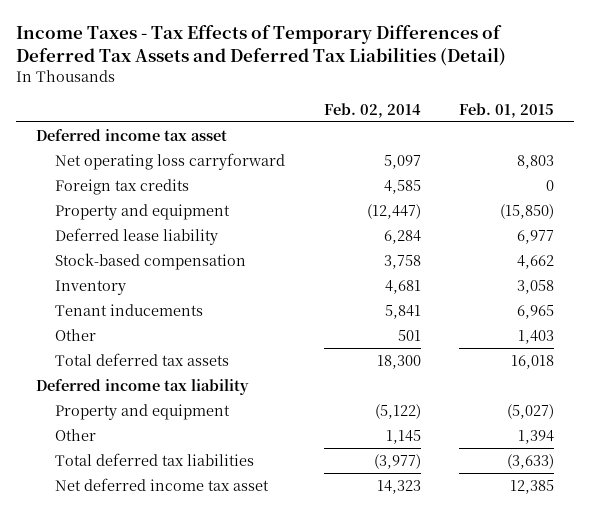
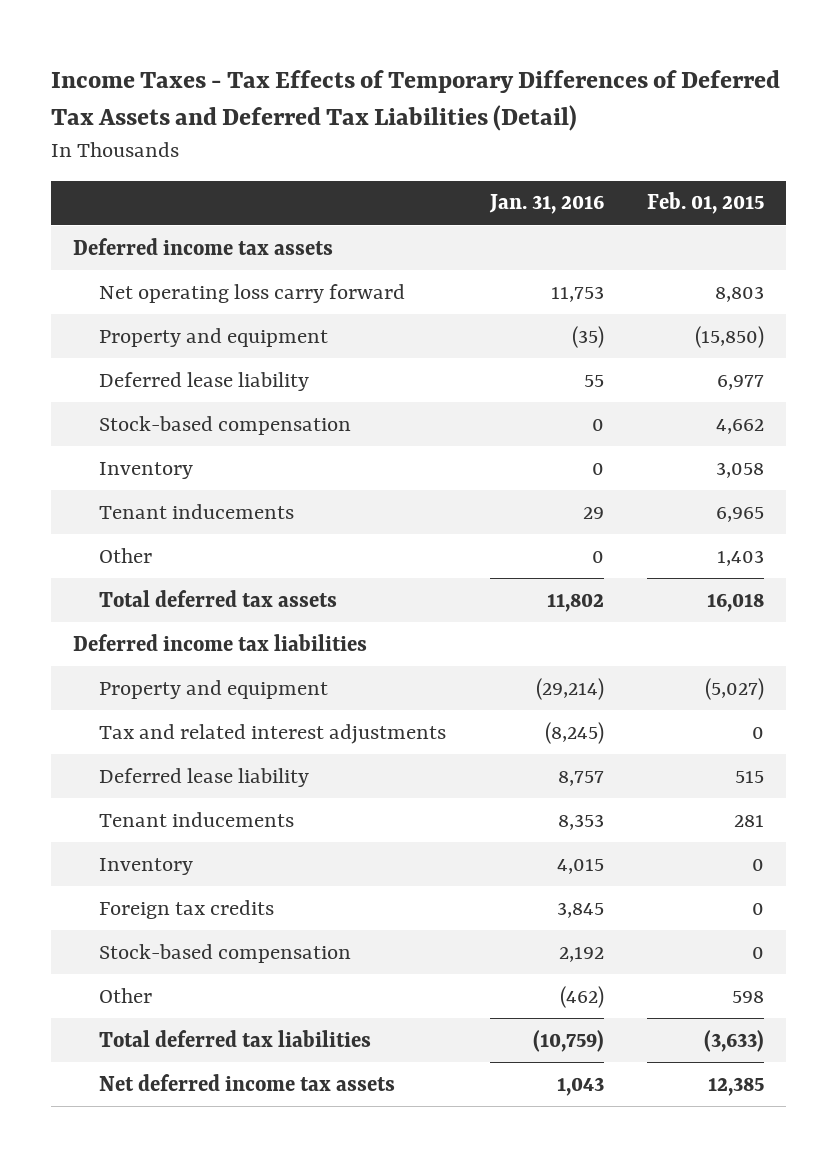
[323,102,421,118] Feb. 02, 2014 -> none
none -> [488,194,604,215] Jan. 31, 2016
[35,128,227,141] Deferred income tax asset -> [73,237,334,255] Deferred income tax assets
[54,152,285,170] Net operating loss carryforward -> [99,283,406,303] Net operating loss carry forward
[35,378,249,395] Deferred income tax liability -> [73,633,368,651] Deferred income tax liabilities
none -> [99,723,447,744] Tax and related interest adjustments
none -> [99,767,310,787] Deferred lease liability
none -> [99,811,295,827] Tenant inducements
none -> [99,857,194,875] Inventory
[54,178,189,195] Foreign tax credits -> [99,899,275,919] Foreign tax credits
none -> [99,943,352,963] Stock-based compensation
[518,429,555,444] 1,394 -> [732,990,765,1003] 598
[54,477,269,491] Net deferred income tax asset -> [99,1073,396,1091] Net deferred income tax assets

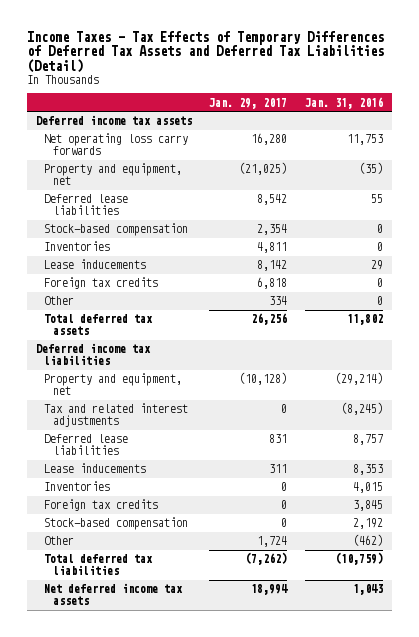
[647,192,765,215] Feb. 01, 2015 -> none
none -> [209,97,288,109] Jan. 29, 2017
[99,283,406,303] Net operating loss carry forward -> [44,133,189,156] Net operating loss carry forwards
[99,327,329,347] Property and equipment -> [44,163,183,186] Property and equipment, net
[99,371,310,391] Deferred lease liability -> [44,194,129,216] Deferred lease liabilities
[99,461,194,479] Inventory -> [44,241,111,252] Inventories
[99,503,295,519] Tenant inducements -> [44,259,147,270] Lease inducements
none -> [44,277,159,290] Foreign tax credits
[99,679,329,699] Property and equipment -> [44,373,183,396] Property and equipment, net
[99,767,310,787] Deferred lease liability -> [44,434,129,456] Deferred lease liabilities
[99,811,295,827] Tenant inducements -> [44,463,147,474] Lease inducements
[99,857,194,875] Inventory -> [44,481,111,492] Inventories

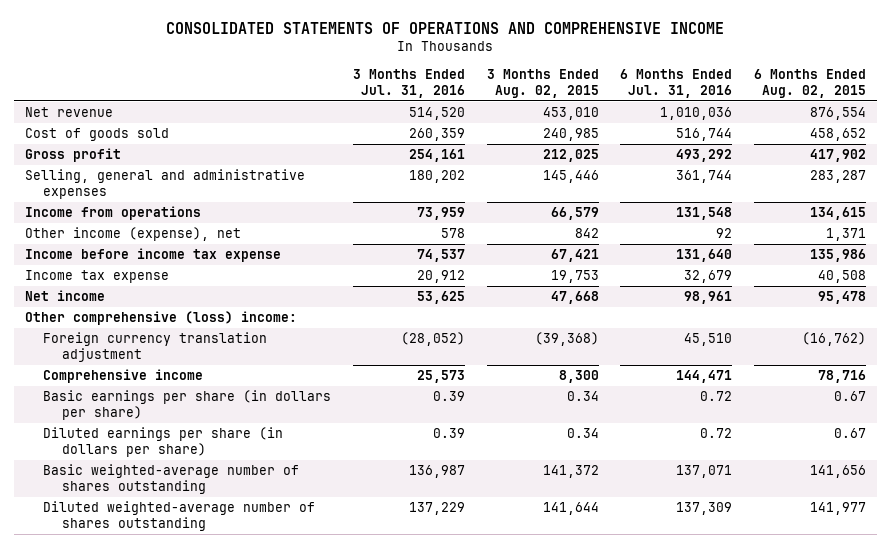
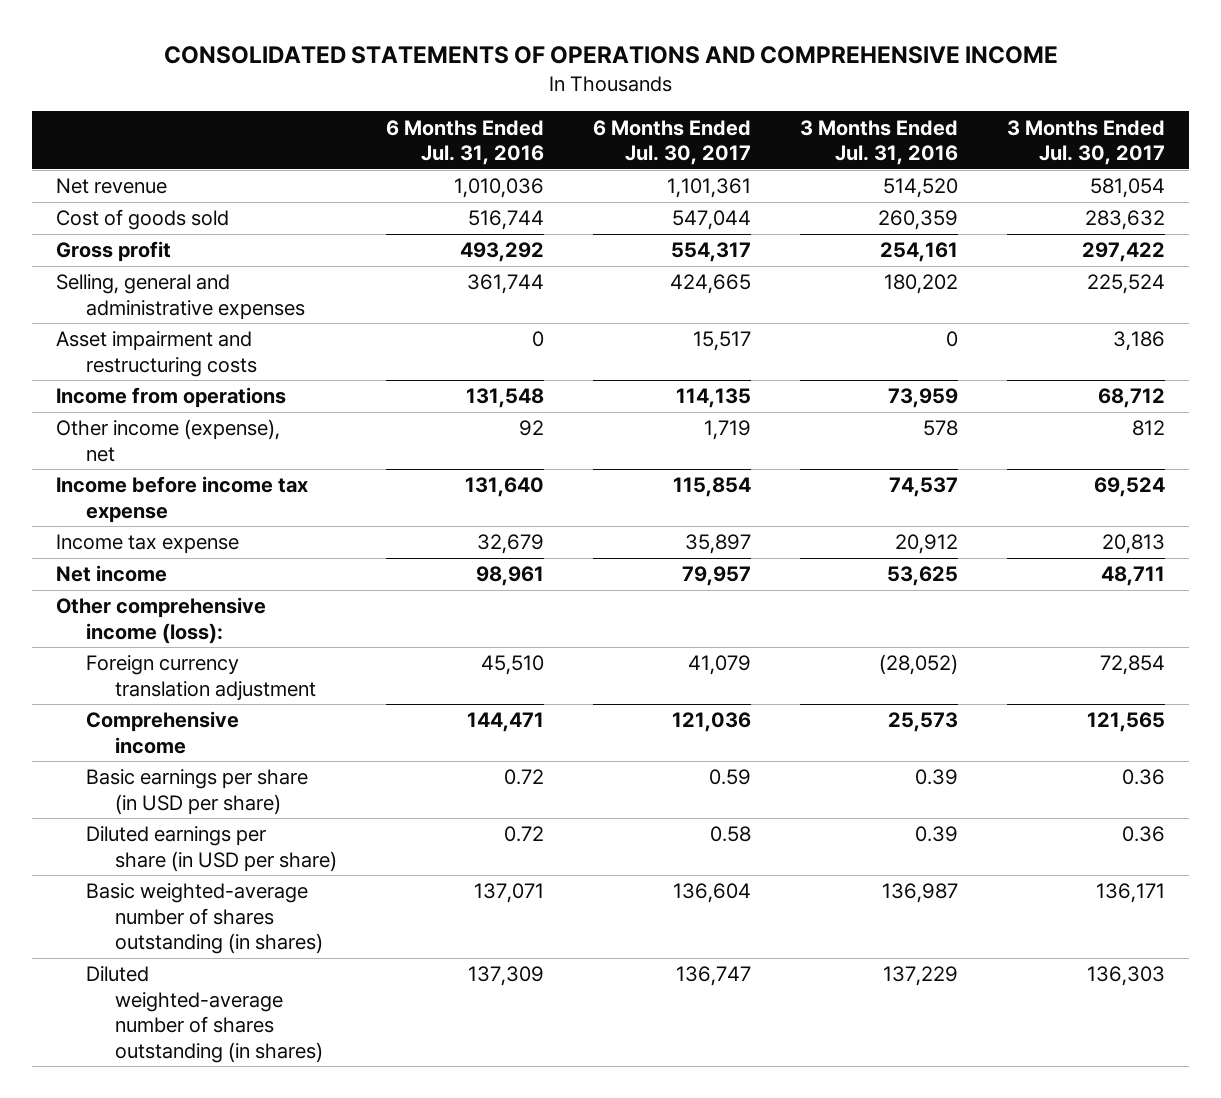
[486,68,599,98] 3 Months Ended Aug. 02, 2015 -> none
[753,68,866,98] 6 Months Ended Aug. 02, 2015 -> none
none -> [593,119,752,166] 6 Months Ended Jul. 30, 2017
none -> [1006,119,1165,166] 3 Months Ended Jul. 30, 2017
none -> [56,331,257,377] Asset impairment and restructuring costs
[24,311,297,326] Other comprehensive (loss) income: -> [56,597,267,644] Other comprehensive income (loss):
[43,390,332,421] Basic earnings per share (in dollars per share) -> [85,769,308,815] Basic earnings per share (in USD per share)
[43,427,284,458] Diluted earnings per share (in dollars per share) -> [85,826,338,872] Diluted earnings per share (in USD per share)
[43,464,300,495] Basic weighted-average number of shares outstanding -> [85,883,324,955] Basic weighted-average number of shares outstanding (in shares)
[43,501,316,532] Diluted weighted-average number of shares outstanding -> [85,966,324,1063] Diluted weighted-average number of shares outstanding (in shares)

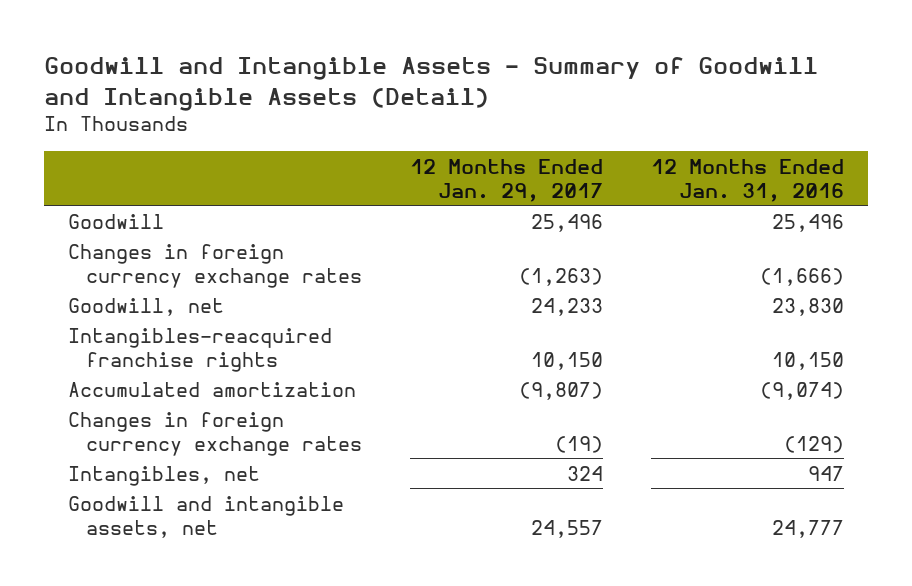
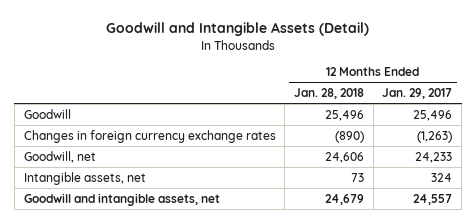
[44,57,819,111] Goodwill and Intangible Assets - Summary of Goodwill and Intangible Assets (Detail) -> [105,22,369,37] Goodwill and Intangible Assets (Detail)
[650,158,844,202] 12 Months Ended Jan. 31, 2016 -> none
none -> [293,88,364,100] Jan. 28, 2018
[67,327,332,372] Intangibles-reacquired franchise rights -> none
[67,381,356,397] Accumulated amortization -> none
[67,411,362,456] Changes in foreign currency exchange rates -> none
[67,465,260,486] Intangibles, net -> [23,171,146,185] Intangible assets, net

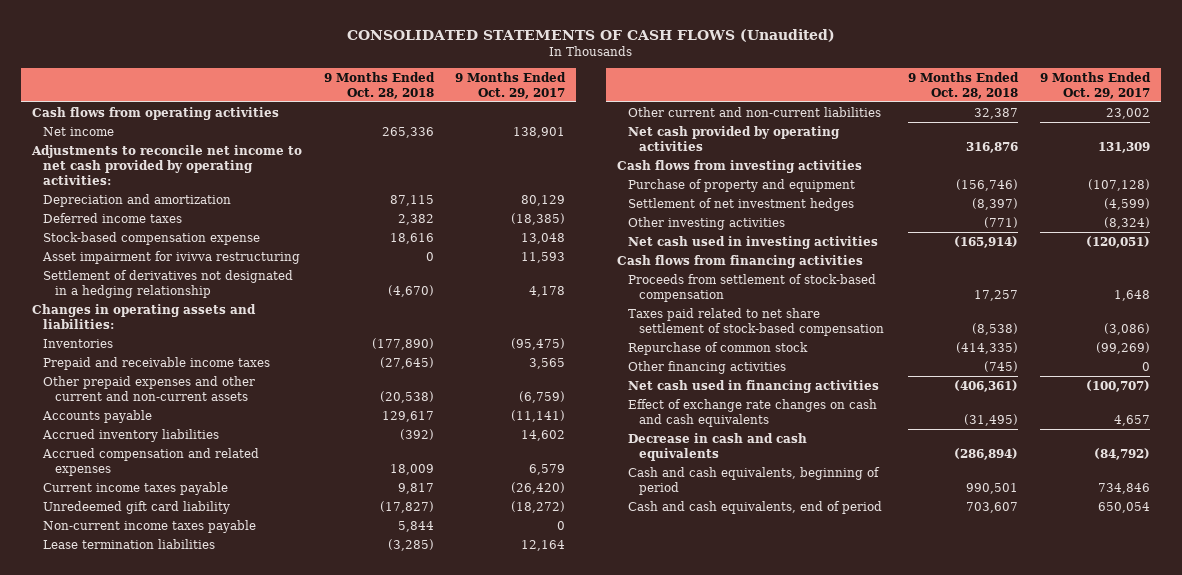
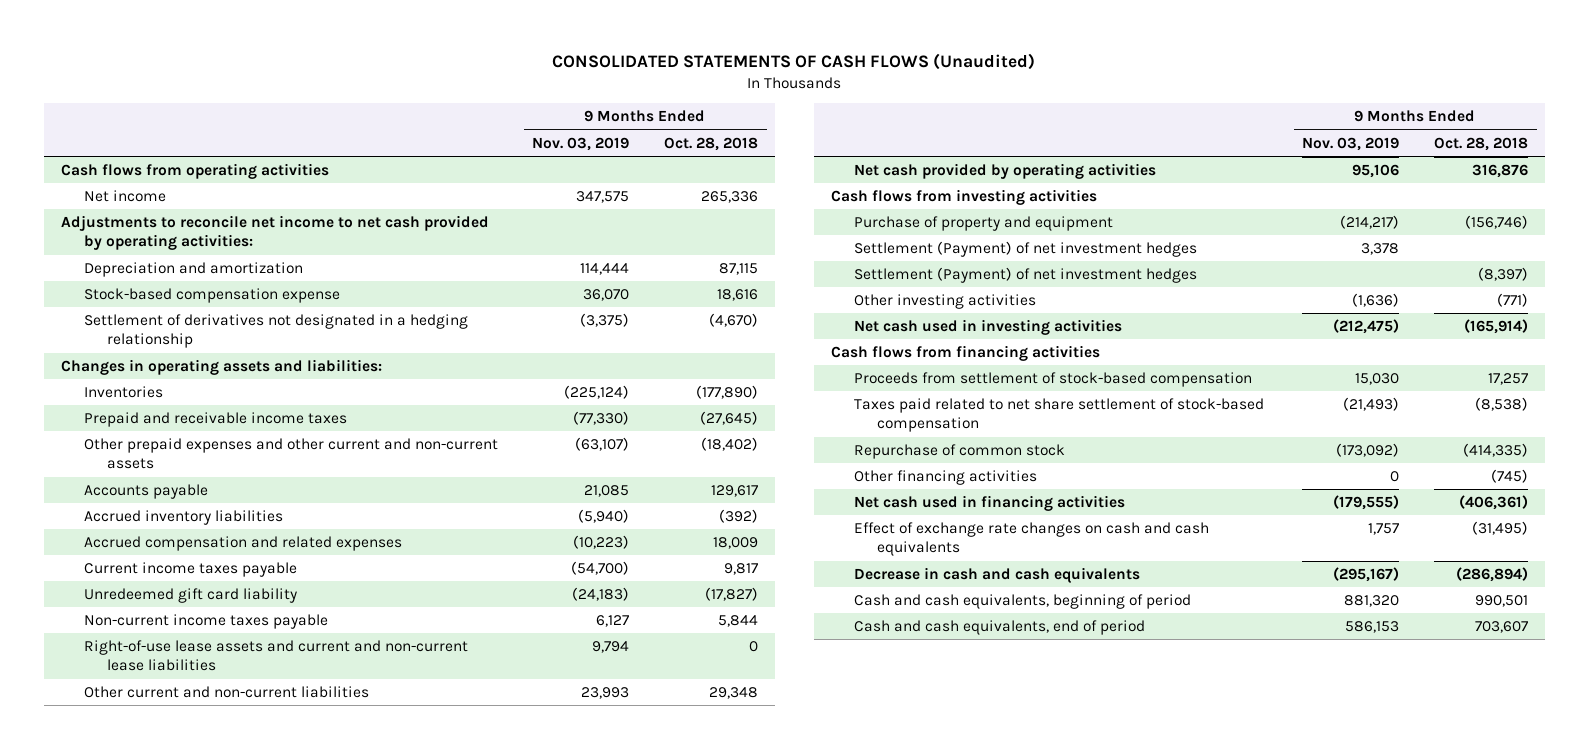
[455,71,567,99] 9 Months Ended Oct. 29, 2017 -> none
none -> [532,136,630,151] Nov. 03, 2019
[43,212,183,223] Deferred income taxes -> none
[42,250,301,264] Asset impairment for ivivva restructuring -> none
[379,390,434,403] (20,538) -> [700,437,758,452] (18,402)
[43,538,216,549] Lease termination liabilities -> none
none -> [83,640,468,672] Right-of-use lease assets and current and non-current lease liabilities
[974,107,1019,119] 32,387 -> [708,687,758,700] 29,348
none -> [853,241,1197,258] Settlement (Payment) of net investment hedges
[628,197,855,211] Settlement of net investment hedges -> [853,267,1197,284] Settlement (Payment) of net investment hedges

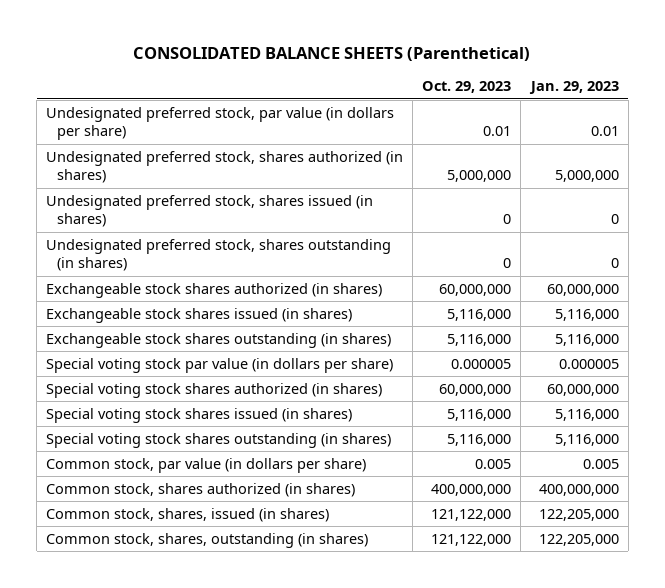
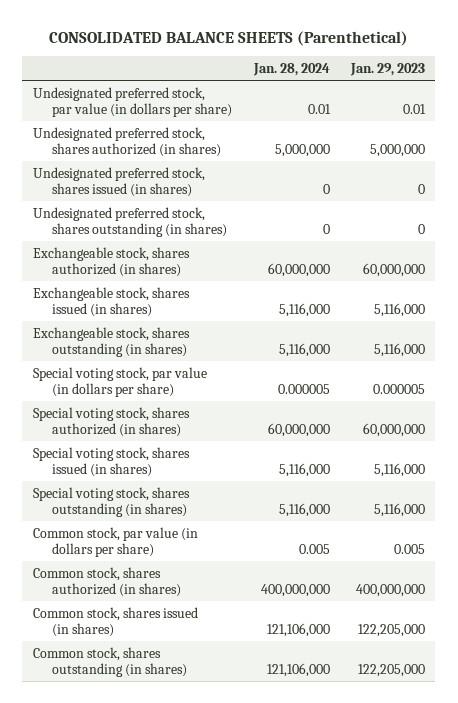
[422,81,512,94] Oct. 29, 2023 -> none
none -> [252,62,330,76] Jan. 28, 2024
[46,282,383,298] Exchangeable stock shares authorized (in shares) -> [32,246,190,277] Exchangeable stock, shares authorized (in shares)
[46,307,353,323] Exchangeable stock shares issued (in shares) -> [32,286,190,317] Exchangeable stock, shares issued (in shares)
[46,332,392,348] Exchangeable stock shares outstanding (in shares) -> [32,326,190,357] Exchangeable stock, shares outstanding (in shares)
[46,357,394,373] Special voting stock par value (in dollars per share) -> [32,366,207,397] Special voting stock, par value (in dollars per share)
[46,382,383,398] Special voting stock shares authorized (in shares) -> [32,406,190,437] Special voting stock, shares authorized (in shares)
[46,407,353,423] Special voting stock shares issued (in shares) -> [32,446,190,477] Special voting stock, shares issued (in shares)
[46,432,392,448] Special voting stock shares outstanding (in shares) -> [32,486,190,517] Special voting stock, shares outstanding (in shares)
[46,507,330,522] Common stock, shares, issued (in shares) -> [32,606,198,637] Common stock, shares issued (in shares)
[46,532,369,548] Common stock, shares, outstanding (in shares) -> [32,646,188,677] Common stock, shares outstanding (in shares)

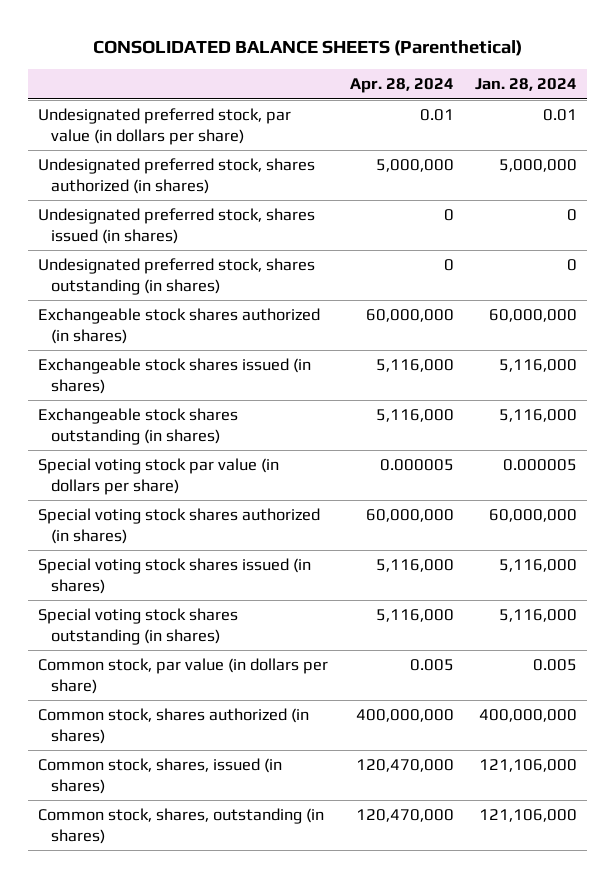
[349,62,425,76] Jan. 29, 2023 -> none
none -> [349,78,454,94] Apr. 28, 2024
[32,246,190,277] Exchangeable stock, shares authorized (in shares) -> [38,307,321,344] Exchangeable stock shares authorized (in shares)
[32,286,190,317] Exchangeable stock, shares issued (in shares) -> [38,357,312,394] Exchangeable stock shares issued (in shares)
[32,326,190,357] Exchangeable stock, shares outstanding (in shares) -> [38,407,239,445] Exchangeable stock shares outstanding (in shares)
[32,366,207,397] Special voting stock, par value (in dollars per share) -> [38,457,280,495] Special voting stock par value (in dollars per share)
[32,406,190,437] Special voting stock, shares authorized (in shares) -> [38,507,321,544] Special voting stock shares authorized (in shares)
[32,446,190,477] Special voting stock, shares issued (in shares) -> [38,557,312,594] Special voting stock shares issued (in shares)
[32,486,190,517] Special voting stock, shares outstanding (in shares) -> [38,607,239,645] Special voting stock shares outstanding (in shares)
[32,606,198,637] Common stock, shares issued (in shares) -> [38,757,283,794] Common stock, shares, issued (in shares)
[32,646,188,677] Common stock, shares outstanding (in shares) -> [38,807,325,844] Common stock, shares, outstanding (in shares)

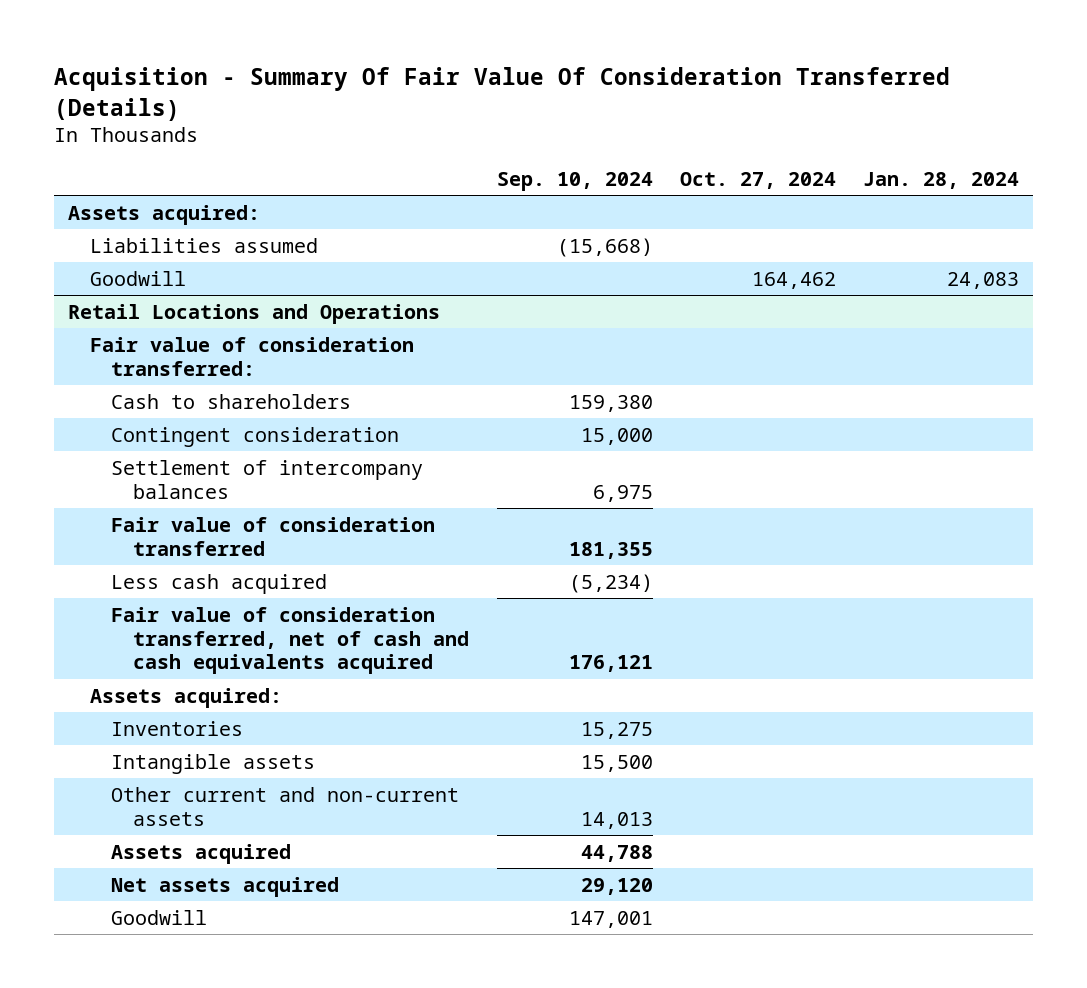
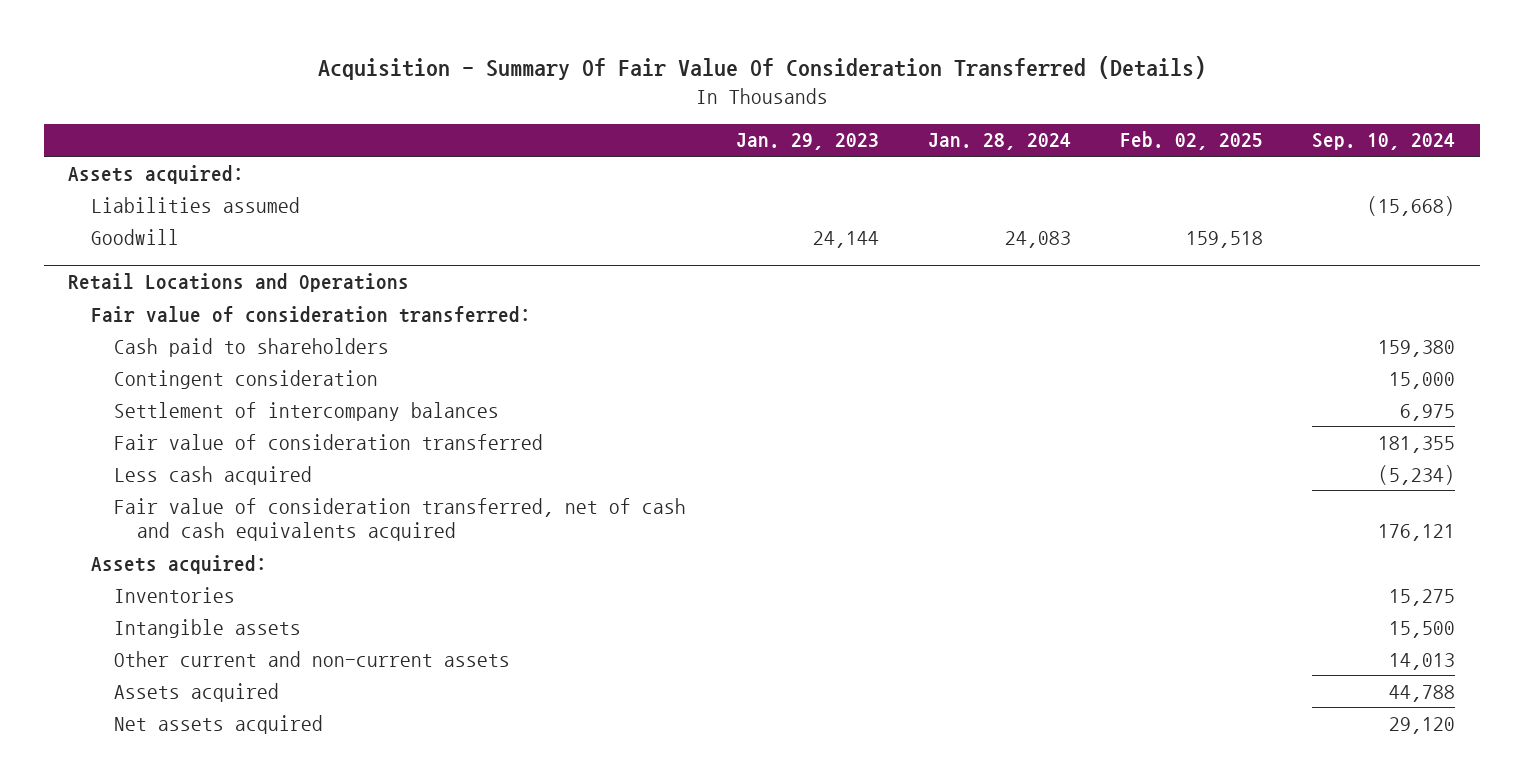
[679,171,836,189] Oct. 27, 2024 -> none
none -> [735,133,879,151] Jan. 29, 2023
none -> [1120,131,1264,151] Feb. 02, 2025
[111,393,352,409] Cash to shareholders -> [114,337,390,357] Cash paid to shareholders
[111,909,208,925] Goodwill -> none

